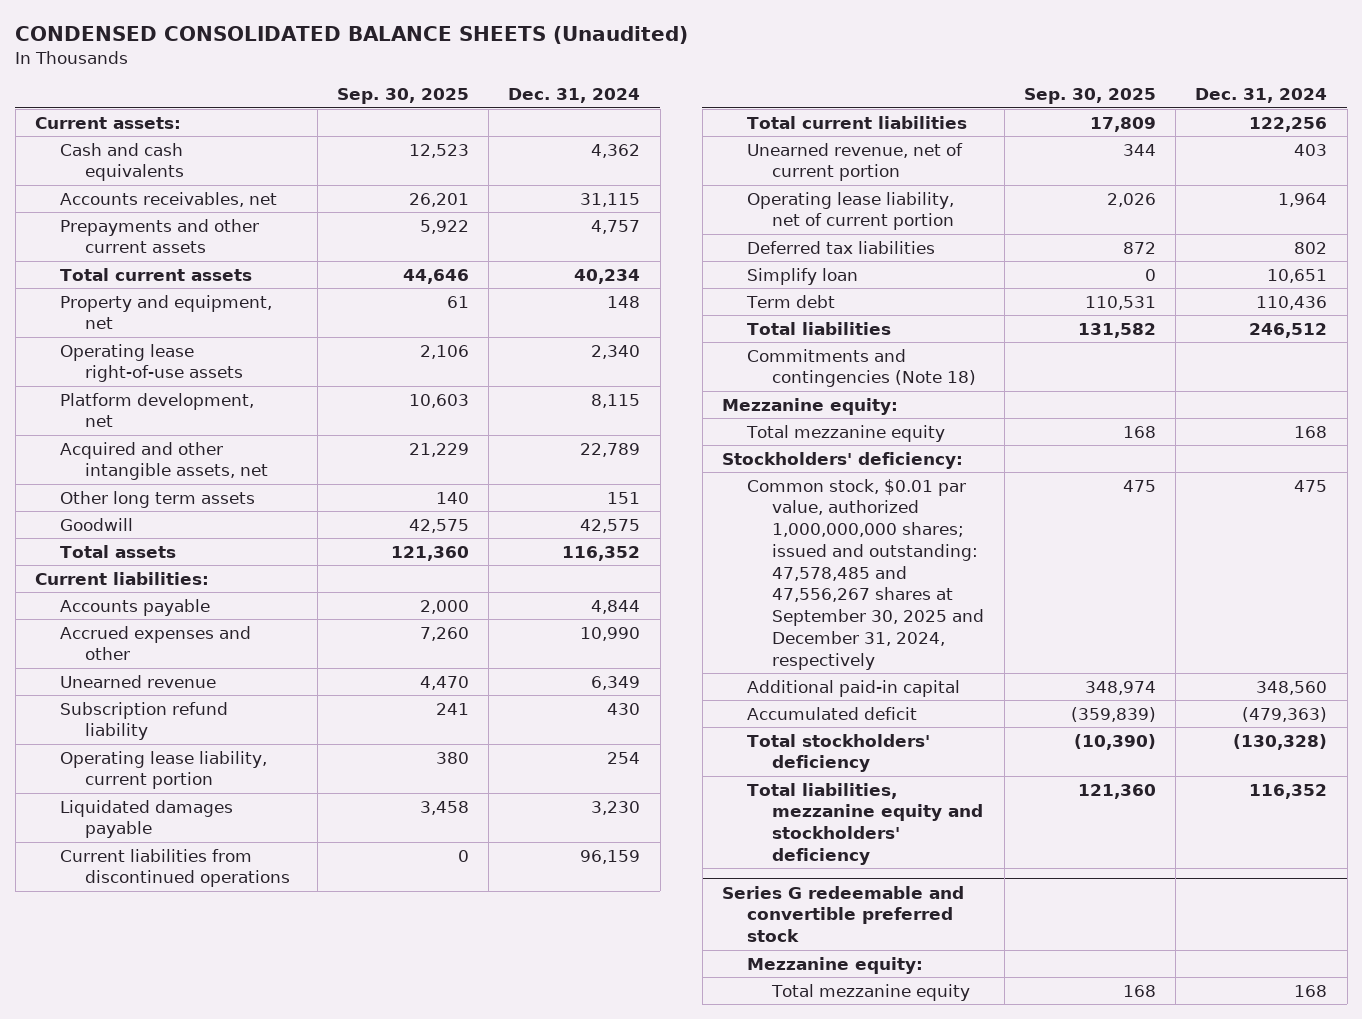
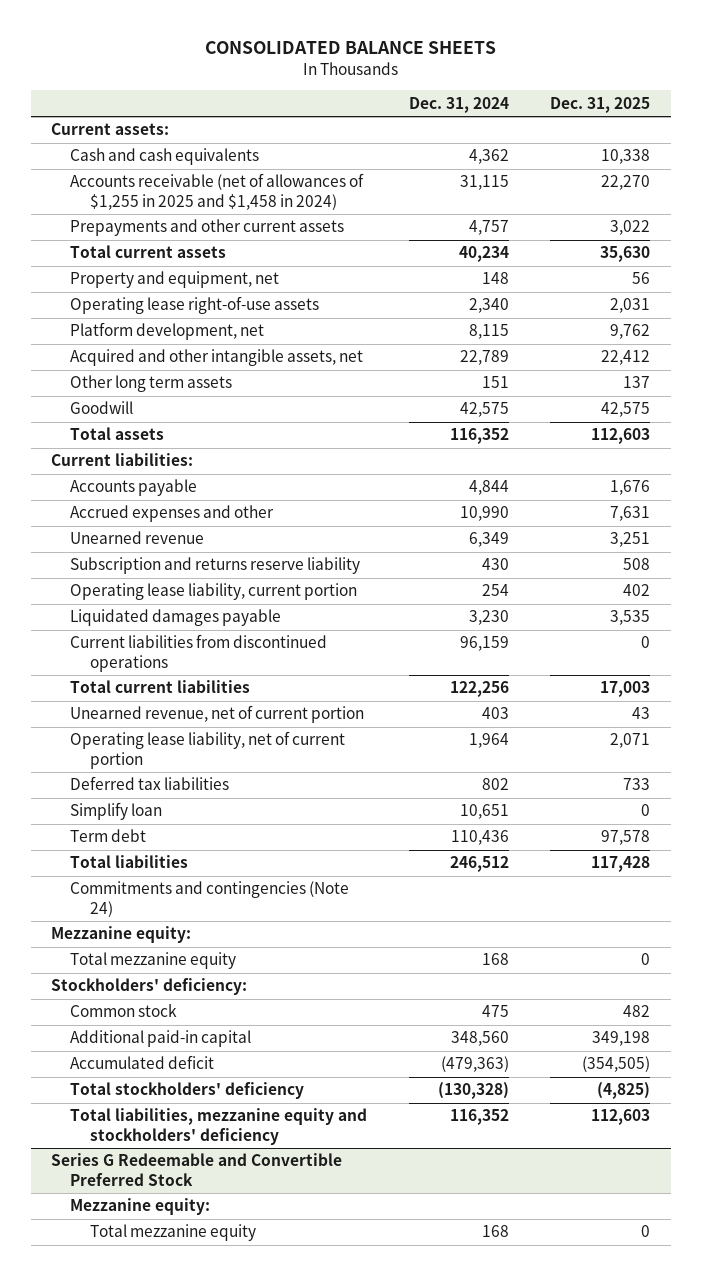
[15,26,689,45] CONDENSED CONSOLIDATED BALANCE SHEETS (Unaudited) -> [204,41,496,55] CONSOLIDATED BALANCE SHEETS
[336,88,469,105] Sep. 30, 2025 -> none
none -> [550,96,651,113] Dec. 31, 2025
[60,191,278,207] Accounts receivables, net -> [70,173,365,210] Accounts receivable (net of allowances of $1,255 in 2025 and $1,458 in 2024)
[60,701,229,741] Subscription refund liability -> [70,557,361,575] Subscription and returns reserve liability
[747,348,977,388] Commitments and contingencies (Note 18) -> [70,881,350,917] Commitments and contingencies (Note 24)
[747,478,985,670] Common stock, $0.01 par value, authorized 1,000,000,000 shares; issued and outstanding: 47,578,485 and 47,556,267 shares at September 30, 2025 and December 31, 2024, respectively -> [70,1004,178,1018] Common stock
[721,885,964,943] Series G redeemable and convertible preferred stock -> [51,1153,343,1186] Series G Redeemable and Convertible Preferred Stock

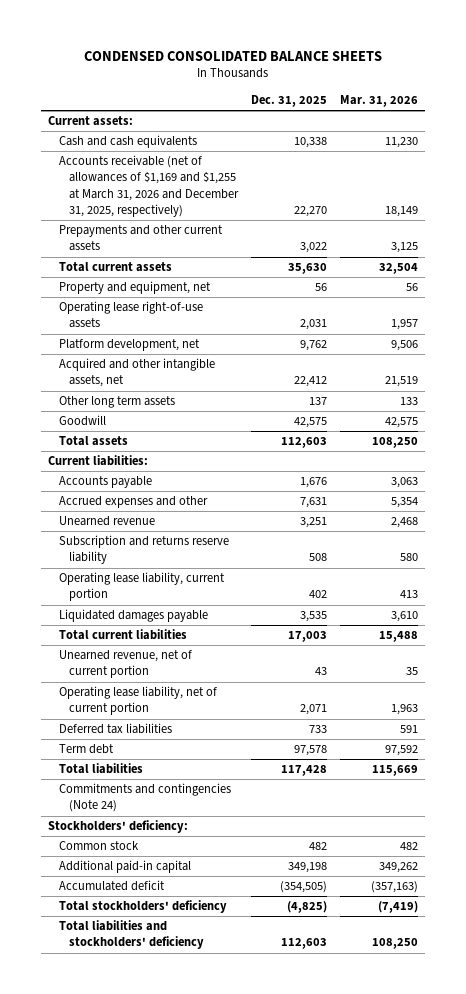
[204,41,496,55] CONSOLIDATED BALANCE SHEETS -> [84,50,383,61] CONDENSED CONSOLIDATED BALANCE SHEETS
[408,96,509,113] Dec. 31, 2024 -> none
none -> [340,95,419,108] Mar. 31, 2026
[70,173,365,210] Accounts receivable (net of allowances of $1,255 in 2025 and $1,458 in 2024) -> [58,155,240,217] Accounts receivable (net of allowances of $1,169 and $1,255 at March 31, 2026 and December 31, 2025, respectively)
[70,634,328,672] Current liabilities from discontinued operations -> none
[70,802,163,821] Simplify loan -> none
[51,926,192,944] Mezzanine equity: -> none
[70,952,237,970] Total mezzanine equity -> none
[51,1153,343,1186] Series G Redeemable and Convertible Preferred Stock -> none
[70,1198,211,1216] Mezzanine equity: -> none
[89,1224,256,1242] Total mezzanine equity -> none
[70,1108,368,1145] Total liabilities, mezzanine equity and stockholders' deficiency -> [58,920,205,950] Total liabilities and stockholders' deficiency

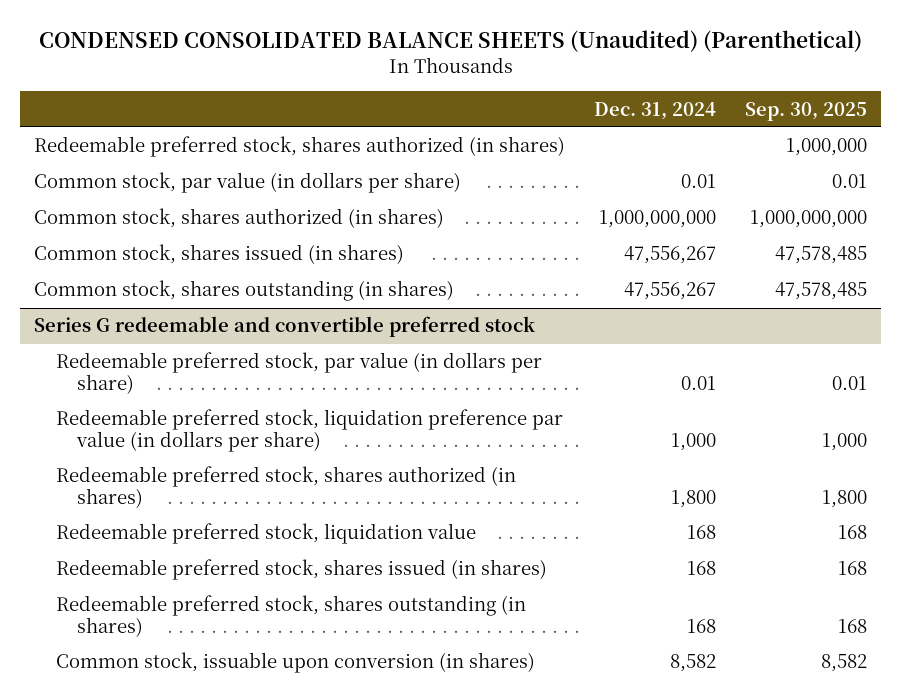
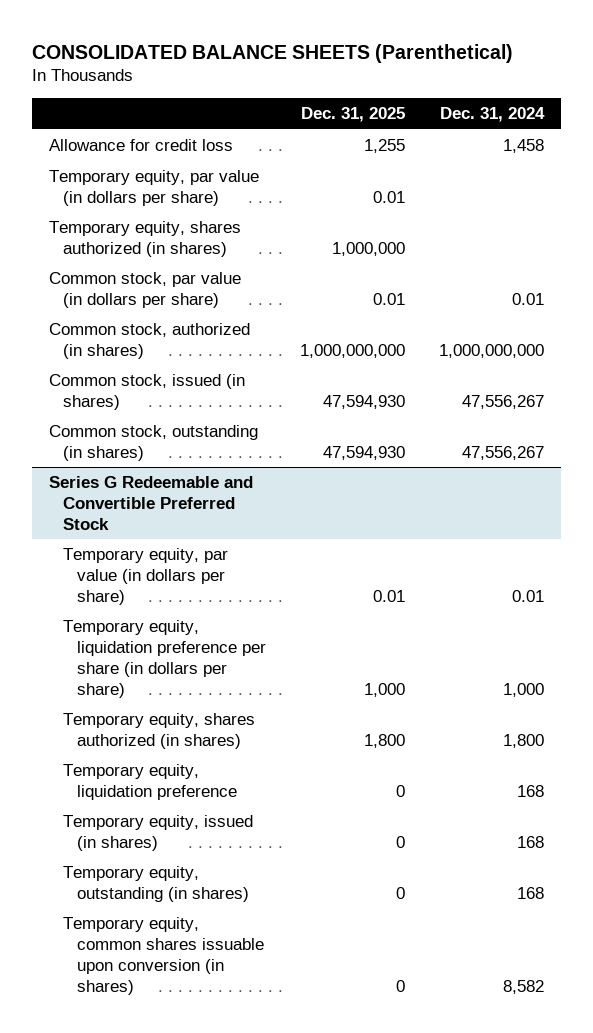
[38,30,862,53] CONDENSED CONSOLIDATED BALANCE SHEETS (Unaudited) (Parenthetical) -> [32,43,514,63] CONSOLIDATED BALANCE SHEETS (Parenthetical)
[744,101,867,121] Sep. 30, 2025 -> none
none -> [301,107,406,123] Dec. 31, 2025
none -> [49,139,234,152] Allowance for credit loss
none -> [49,170,260,207] Temporary equity, par value (in dollars per share)
[34,136,566,158] Redeemable preferred stock, shares authorized (in shares) -> [49,221,242,258] Temporary equity, shares authorized (in shares)
[34,208,445,229] Common stock, shares authorized (in shares) -> [49,323,251,360] Common stock, authorized (in shares)
[34,244,405,265] Common stock, shares issued (in shares) -> [49,374,246,411] Common stock, issued (in shares)
[34,280,455,302] Common stock, shares outstanding (in shares) -> [49,425,259,462] Common stock, outstanding (in shares)
[34,316,536,338] Series G redeemable and convertible preferred stock -> [49,476,254,530] Series G Redeemable and Convertible Preferred Stock
[55,352,542,394] Redeemable preferred stock, par value (in dollars per share) -> [63,548,229,605] Temporary equity, par value (in dollars per share)
[55,409,563,452] Redeemable preferred stock, liquidation preference par value (in dollars per share) -> [63,620,267,698] Temporary equity, liquidation preference per share (in dollars per share)
[55,466,516,508] Redeemable preferred stock, shares authorized (in shares) -> [63,713,256,750] Temporary equity, shares authorized (in shares)
[55,523,476,545] Redeemable preferred stock, liquidation value -> [63,764,238,801] Temporary equity, liquidation preference
[55,559,547,581] Redeemable preferred stock, shares issued (in shares) -> [63,815,254,852] Temporary equity, issued (in shares)
[55,595,526,637] Redeemable preferred stock, shares outstanding (in shares) -> [63,866,250,903] Temporary equity, outstanding (in shares)
[55,652,535,674] Common stock, issuable upon conversion (in shares) -> [63,917,265,995] Temporary equity, common shares issuable upon conversion (in shares)

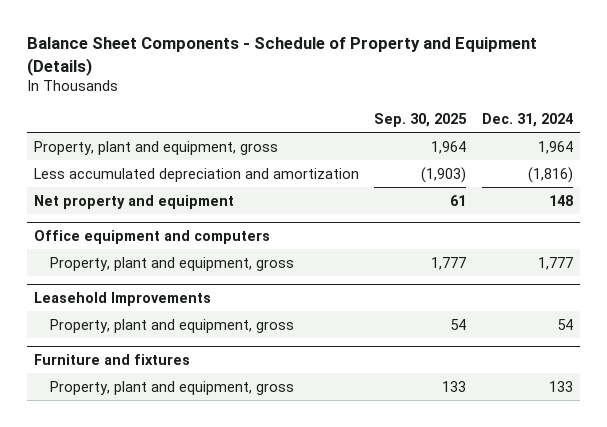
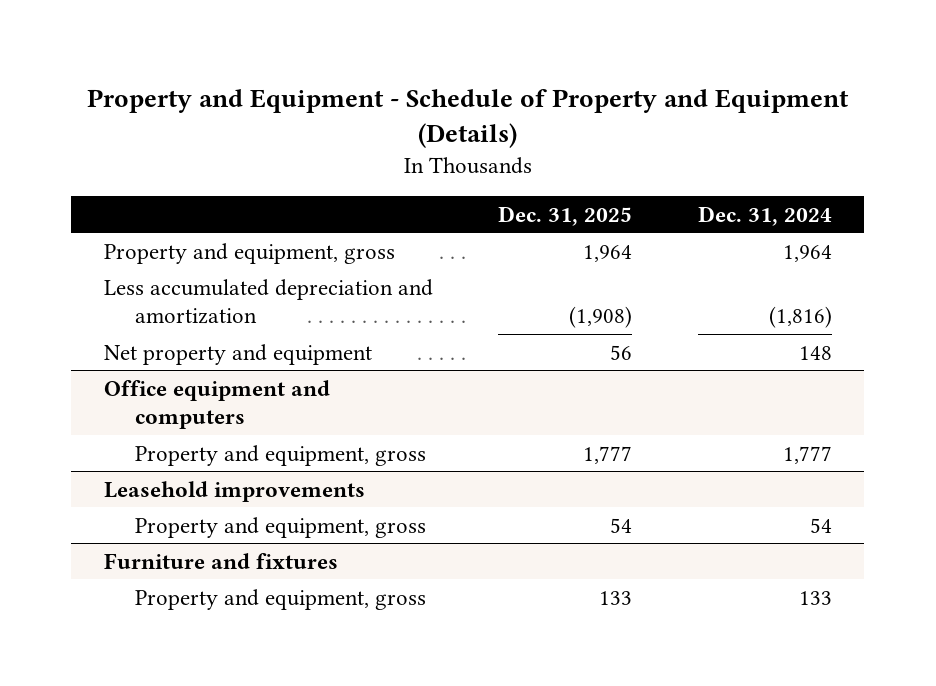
[26,37,537,76] Balance Sheet Components - Schedule of Property and Equipment (Details) -> [86,88,849,149] Property and Equipment - Schedule of Property and Equipment (Details)
[374,112,468,127] Sep. 30, 2025 -> none
none -> [498,205,633,226] Dec. 31, 2025
[34,140,279,155] Property, plant and equipment, gross -> [104,242,396,264] Property and equipment, gross
[50,256,295,271] Property, plant and equipment, gross -> [135,444,427,466] Property and equipment, gross
[34,291,212,306] Leasehold Improvements -> [104,480,366,502] Leasehold improvements
[50,318,295,333] Property, plant and equipment, gross -> [135,516,427,538] Property and equipment, gross
[50,380,295,395] Property, plant and equipment, gross -> [135,588,427,610] Property and equipment, gross

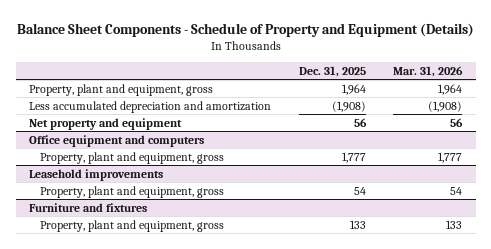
[86,88,849,149] Property and Equipment - Schedule of Property and Equipment (Details) -> [16,23,474,38] Balance Sheet Components - Schedule of Property and Equipment (Details)
[697,205,832,226] Dec. 31, 2024 -> none
none -> [392,65,463,77] Mar. 31, 2026
[104,242,396,264] Property and equipment, gross -> [29,83,214,96] Property, plant and equipment, gross
[135,444,427,466] Property and equipment, gross -> [39,151,224,164] Property, plant and equipment, gross
[135,516,427,538] Property and equipment, gross -> [39,185,224,198] Property, plant and equipment, gross
[135,588,427,610] Property and equipment, gross -> [39,219,224,232] Property, plant and equipment, gross

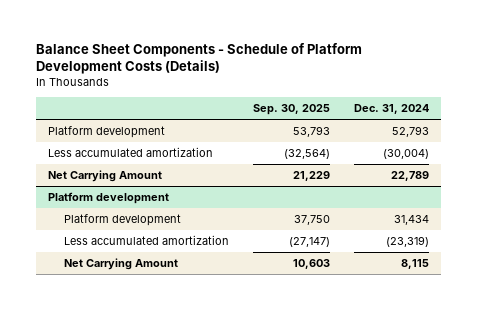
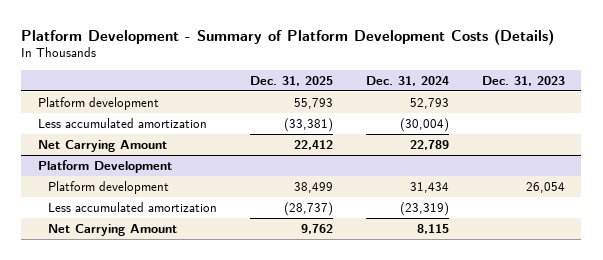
[36,42,363,74] Balance Sheet Components - Schedule of Platform Development Costs (Details) -> [21,28,555,45] Platform Development - Summary of Platform Development Costs (Details)
[253,104,331,116] Sep. 30, 2025 -> none
none -> [249,75,333,86] Dec. 31, 2025
none -> [481,75,565,86] Dec. 31, 2023
[48,192,170,205] Platform development -> [37,159,172,173] Platform Development

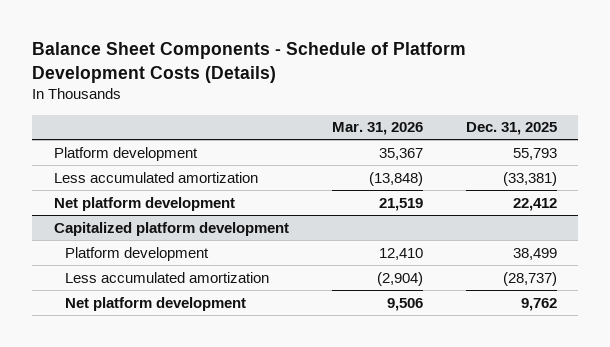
[21,28,555,45] Platform Development - Summary of Platform Development Costs (Details) -> [31,42,466,83] Balance Sheet Components - Schedule of Platform Development Costs (Details)
[365,75,449,86] Dec. 31, 2024 -> none
[481,75,565,86] Dec. 31, 2023 -> none
none -> [331,122,423,136] Mar. 31, 2026
[37,139,167,152] Net Carrying Amount -> [53,196,235,211] Net platform development
[37,159,172,173] Platform Development -> [53,221,289,236] Capitalized platform development
[47,223,177,236] Net Carrying Amount -> [65,296,247,311] Net platform development

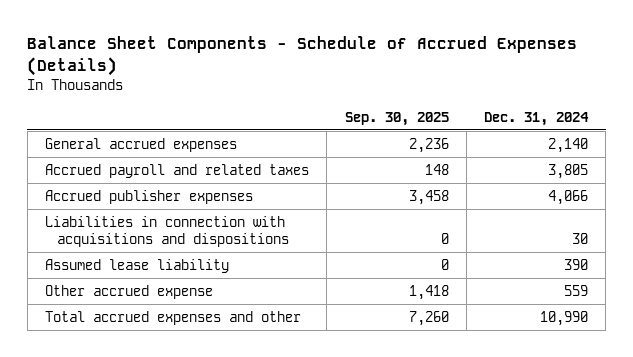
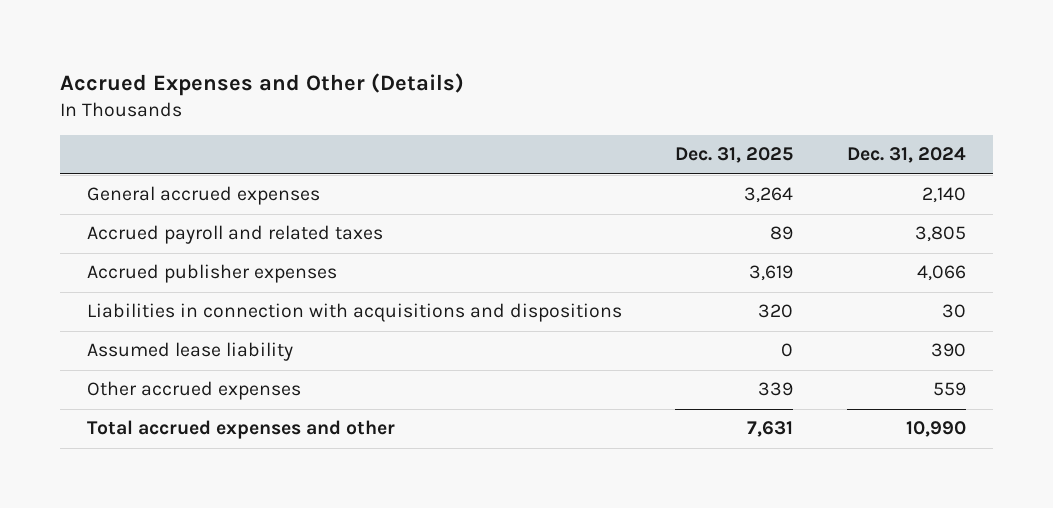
[27,36,578,76] Balance Sheet Components - Schedule of Accrued Expenses (Details) -> [59,72,464,96] Accrued Expenses and Other (Details)
[344,111,449,126] Sep. 30, 2025 -> none
none -> [675,147,794,164] Dec. 31, 2025
[45,284,214,299] Other accrued expense -> [86,381,301,401] Other accrued expenses

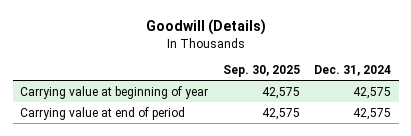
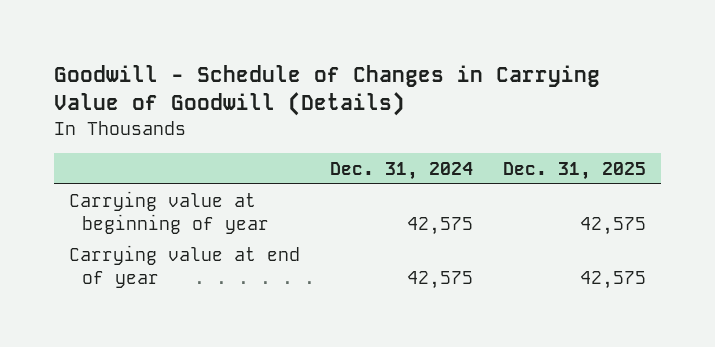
[145,19,266,36] Goodwill (Details) -> [53,64,600,117] Goodwill - Schedule of Changes in Carrying Value of Goodwill (Details)
[222,65,300,78] Sep. 30, 2025 -> none
none -> [502,161,646,180] Dec. 31, 2025
[20,106,186,120] Carrying value at end of period -> [68,244,300,288] Carrying value at end of year

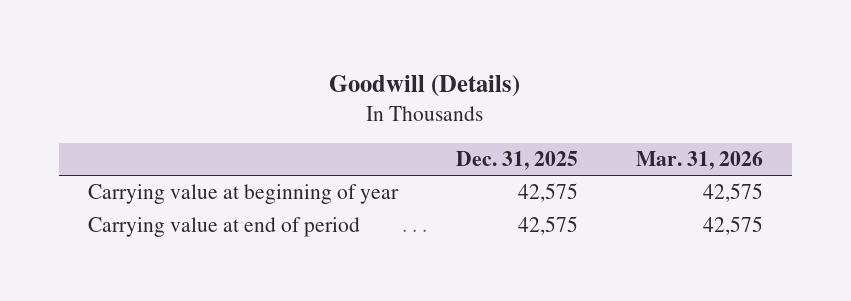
[53,64,600,117] Goodwill - Schedule of Changes in Carrying Value of Goodwill (Details) -> [329,75,521,98] Goodwill (Details)
[329,161,473,180] Dec. 31, 2024 -> none
none -> [635,151,763,171] Mar. 31, 2026
[68,244,300,288] Carrying value at end of year -> [88,217,361,238] Carrying value at end of period

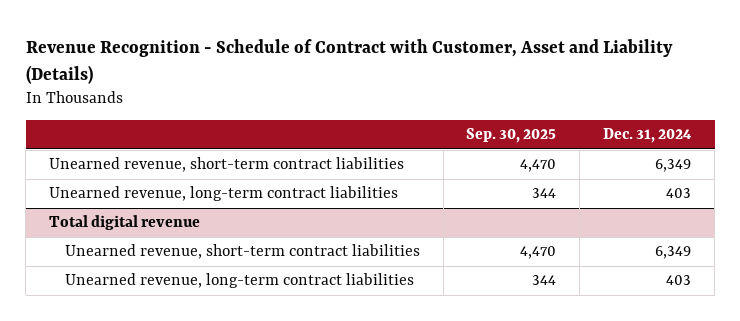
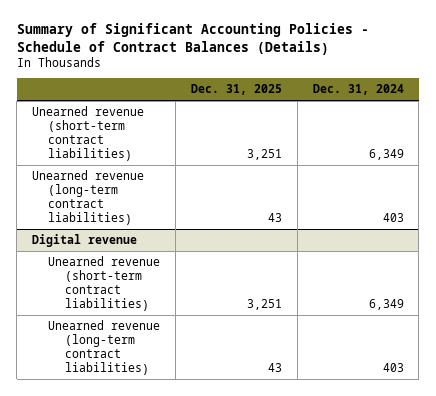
[25,38,673,84] Revenue Recognition - Schedule of Contract with Customer, Asset and Liability (Details) -> [16,23,369,55] Summary of Significant Accounting Policies - Schedule of Contract Balances (Details)
[466,128,557,144] Sep. 30, 2025 -> none
none -> [191,84,283,96] Dec. 31, 2025
[49,157,405,173] Unearned revenue, short-term contract liabilities -> [32,106,145,162] Unearned revenue (short-term contract liabilities)
[49,186,399,202] Unearned revenue, long-term contract liabilities -> [32,170,145,226] Unearned revenue (long-term contract liabilities)
[49,215,201,231] Total digital revenue -> [32,234,138,248] Digital revenue
[64,244,420,260] Unearned revenue, short-term contract liabilities -> [48,256,161,312] Unearned revenue (short-term contract liabilities)
[64,273,414,289] Unearned revenue, long-term contract liabilities -> [48,320,161,376] Unearned revenue (long-term contract liabilities)

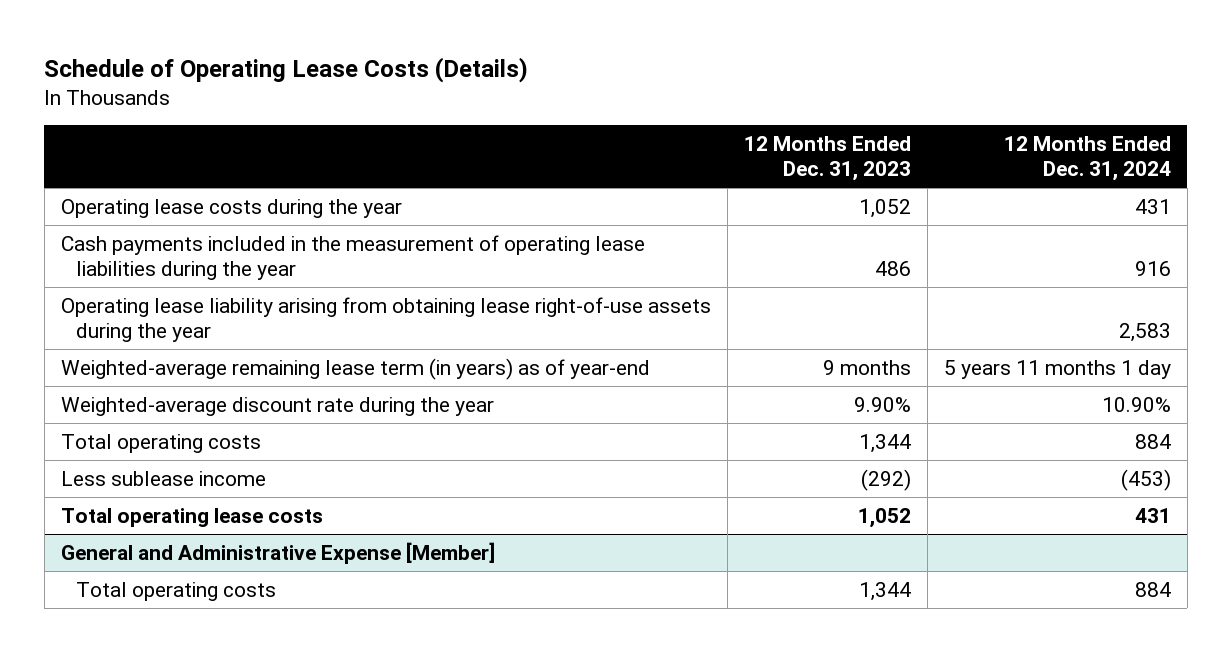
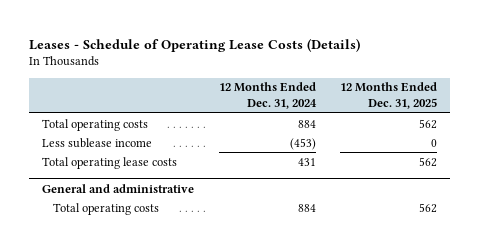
[44,56,529,83] Schedule of Operating Lease Costs (Details) -> [29,37,361,52] Leases - Schedule of Operating Lease Costs (Details)
[743,136,911,182] 12 Months Ended Dec. 31, 2023 -> none
none -> [340,82,438,109] 12 Months Ended Dec. 31, 2025
[60,198,402,218] Operating lease costs during the year -> none
[60,234,645,280] Cash payments included in the measurement of operating lease liabilities during the year -> none
[60,296,711,342] Operating lease liability arising from obtaining lease right-of-use assets during the year -> none
[60,357,650,380] Weighted-average remaining lease term (in years) as of year-end -> none
[60,396,494,416] Weighted-average discount rate during the year -> none
[60,541,495,564] General and Administrative Expense [Member] -> [41,183,194,193] General and administrative

